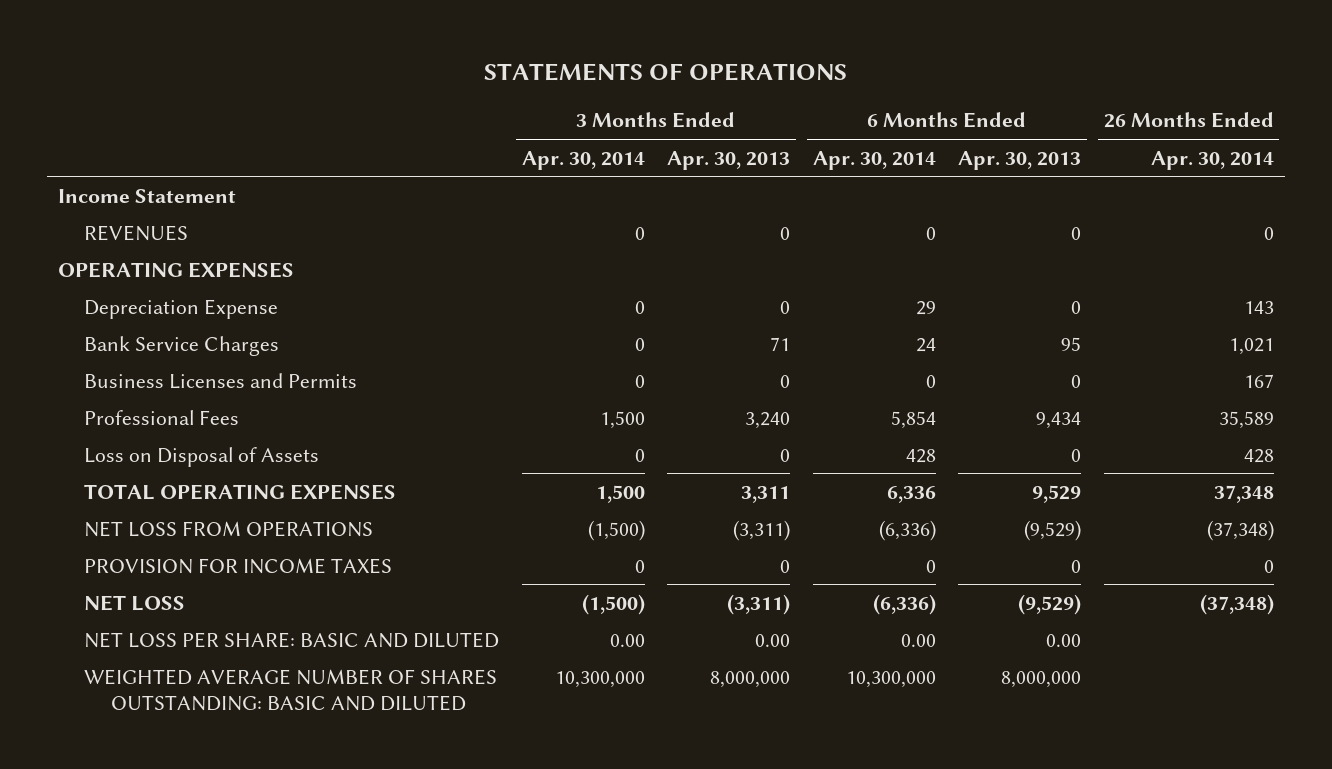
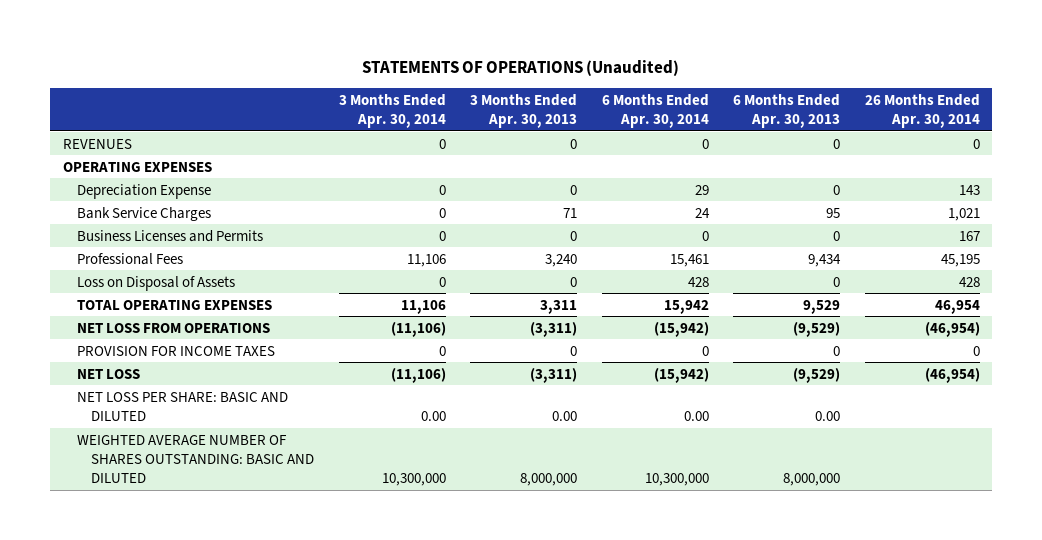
[483,63,847,82] STATEMENTS OF OPERATIONS -> [362,60,680,77] STATEMENTS OF OPERATIONS (Unaudited)
[58,188,237,203] Income Statement -> none
[599,410,645,429] 1,500 -> [406,253,446,267] 11,106
[890,410,936,429] 5,854 -> [669,253,709,267] 15,461
[1218,410,1274,429] 35,589 -> [940,253,980,267] 45,195
[595,484,645,503] 1,500 -> [400,299,446,314] 11,106
[886,485,936,503] 6,336 -> [663,299,709,314] 15,942
[1213,484,1274,503] 37,348 -> [934,299,980,314] 46,954
[587,519,645,541] (1,500) -> [390,321,446,337] (11,106)
[878,519,936,541] (6,336) -> [653,321,709,337] (15,942)
[1206,519,1274,541] (37,348) -> [924,321,980,337] (46,954)
[581,593,645,615] (1,500) -> [390,367,446,383] (11,106)
[872,593,936,615] (6,336) -> [653,367,709,383] (15,942)
[1199,593,1274,615] (37,348) -> [924,367,980,383] (46,954)

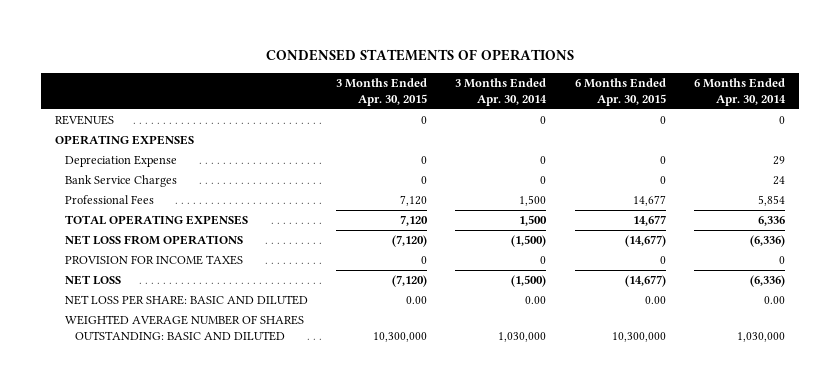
[362,60,680,77] STATEMENTS OF OPERATIONS (Unaudited) -> [265,49,574,62] CONDENSED STATEMENTS OF OPERATIONS
[470,93,578,129] 3 Months Ended Apr. 30, 2013 -> none
[733,93,841,129] 6 Months Ended Apr. 30, 2013 -> none
[864,93,980,129] 26 Months Ended Apr. 30, 2014 -> none
none -> [336,77,428,106] 3 Months Ended Apr. 30, 2015
none -> [574,77,666,106] 6 Months Ended Apr. 30, 2015
[76,229,263,242] Business Licenses and Permits -> none
[76,275,235,291] Loss on Disposal of Assets -> none
[406,253,446,267] 11,106 -> [519,194,547,206] 1,500
[669,253,709,267] 15,461 -> [757,194,785,206] 5,854
[400,299,446,314] 11,106 -> [519,214,548,226] 1,500
[663,299,709,314] 15,942 -> [757,215,785,226] 6,336
[390,321,446,337] (11,106) -> [511,234,547,247] (1,500)
[653,321,709,337] (15,942) -> [749,234,785,247] (6,336)
[390,367,446,383] (11,106) -> [511,274,547,287] (1,500)
[653,367,709,383] (15,942) -> [749,274,785,287] (6,336)
[381,473,446,487] 10,300,000 -> [498,331,547,342] 1,030,000
[644,473,709,487] 10,300,000 -> [736,331,785,342] 1,030,000

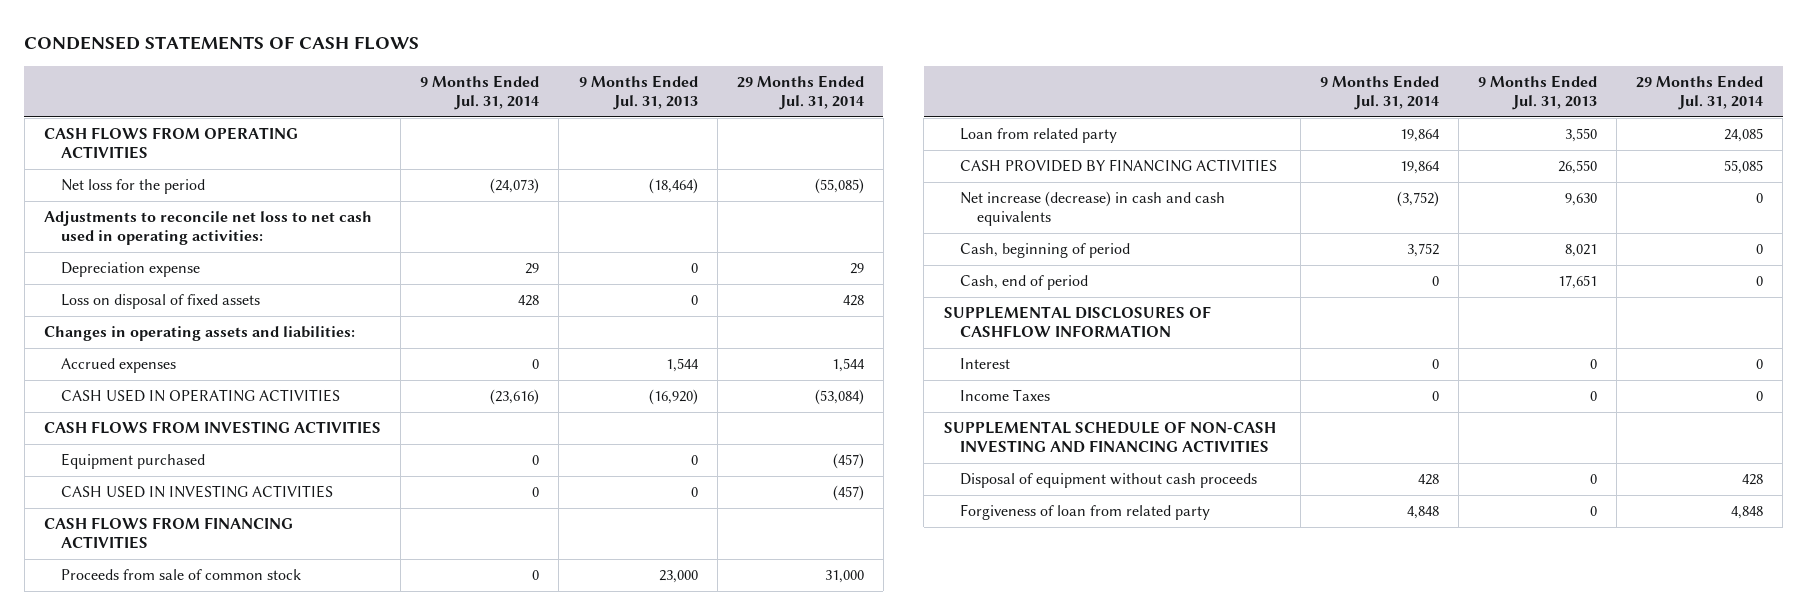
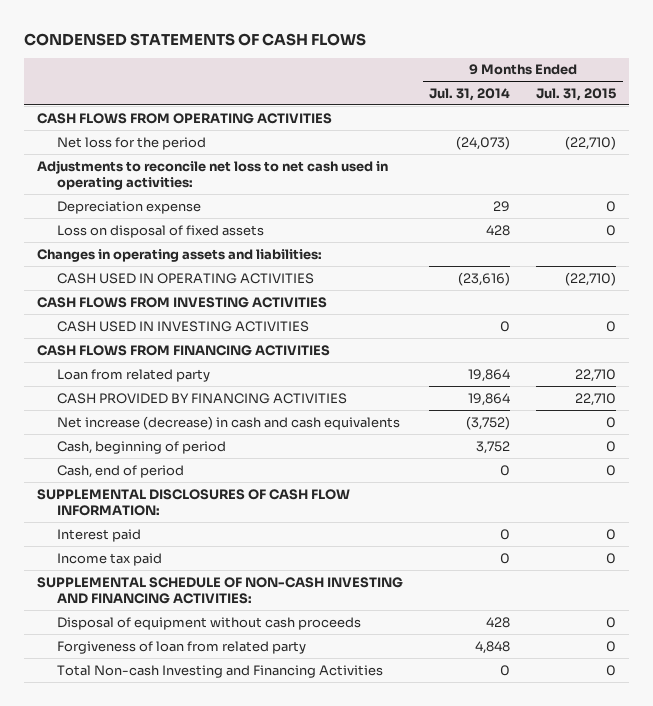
[578,74,698,111] 9 Months Ended Jul. 31, 2013 -> none
[736,74,864,111] 29 Months Ended Jul. 31, 2014 -> none
none -> [536,87,617,101] Jul. 31, 2015
[60,358,176,374] Accrued expenses -> none
[60,453,205,470] Equipment purchased -> none
[60,569,301,581] Proceeds from sale of common stock -> none
[943,306,1211,339] SUPPLEMENTAL DISCLOSURES OF CASHFLOW INFORMATION -> [37,488,351,516] SUPPLEMENTAL DISCLOSURES OF CASH FLOW INFORMATION:
[960,358,1011,370] Interest -> [56,528,141,542] Interest paid
[960,389,1051,402] Income Taxes -> [56,552,162,566] Income tax paid
[943,421,1276,454] SUPPLEMENTAL SCHEDULE OF NON-CASH INVESTING AND FINANCING ACTIVITIES -> [37,576,404,604] SUPPLEMENTAL SCHEDULE OF NON-CASH INVESTING AND FINANCING ACTIVITIES:
none -> [56,664,383,678] Total Non-cash Investing and Financing Activities

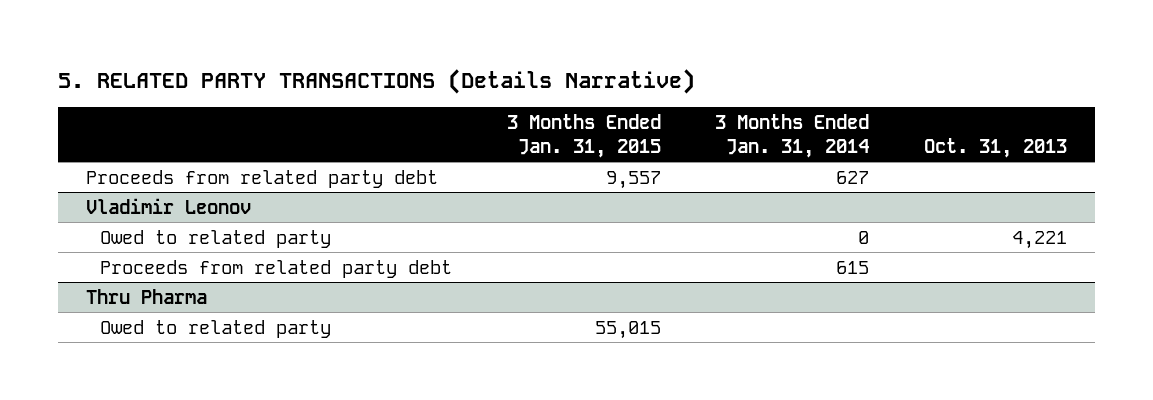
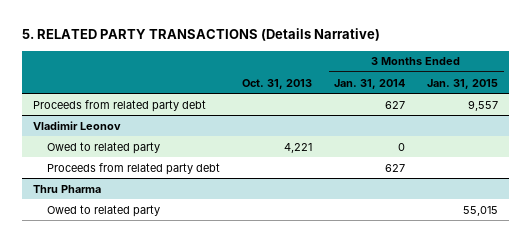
[836,260,870,274] 615 -> [385,163,406,172] 627

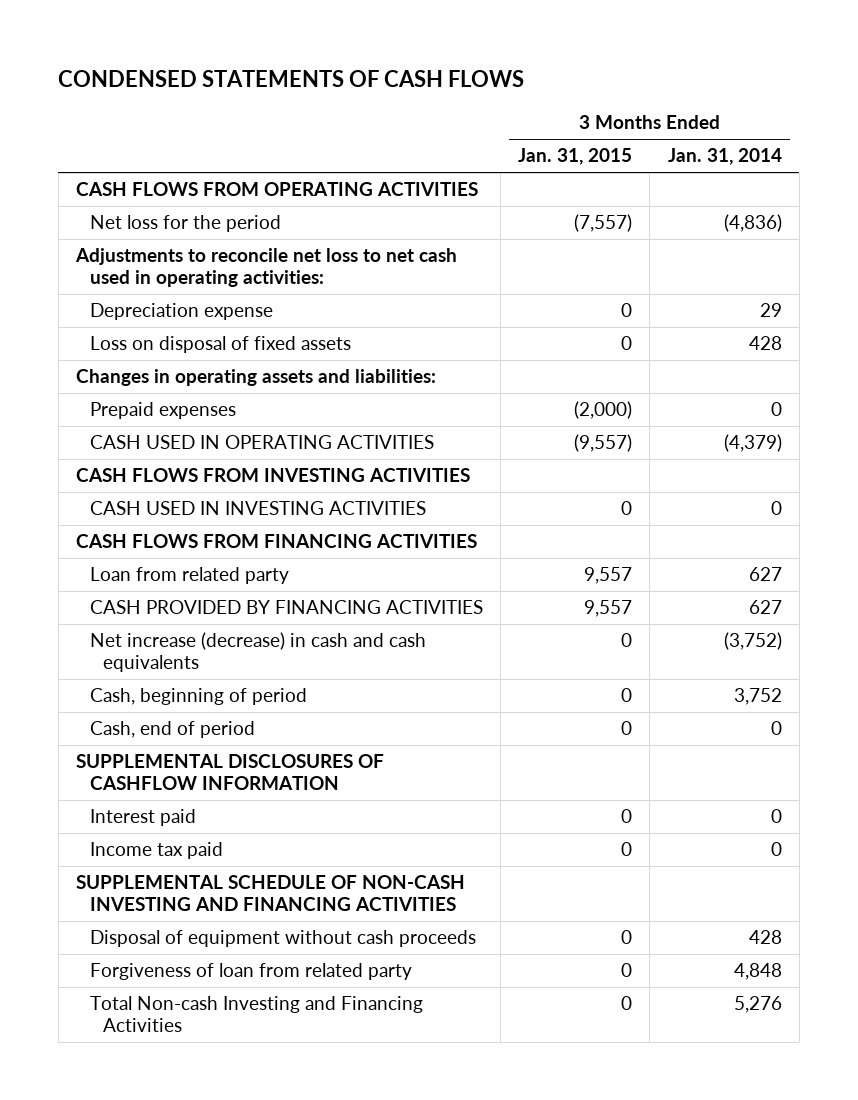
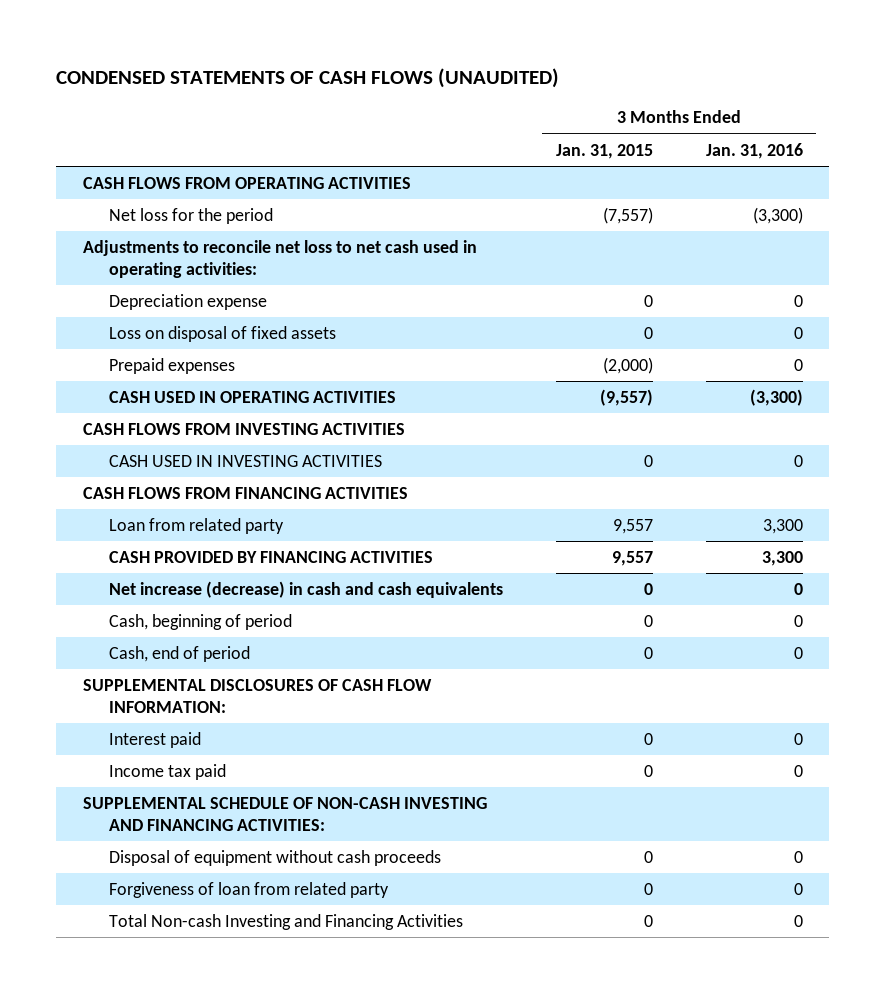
[58,70,525,88] CONDENSED STATEMENTS OF CASH FLOWS -> [56,67,560,88] CONDENSED STATEMENTS OF CASH FLOWS (UNAUDITED)
[667,148,782,166] Jan. 31, 2014 -> none
none -> [705,142,803,159] Jan. 31, 2016
[76,369,437,387] Changes in operating assets and liabilities: -> none
[76,754,385,791] SUPPLEMENTAL DISCLOSURES OF CASHFLOW INFORMATION -> [82,678,432,713] SUPPLEMENTAL DISCLOSURES OF CASH FLOW INFORMATION:
[76,875,466,912] SUPPLEMENTAL SCHEDULE OF NON-CASH INVESTING AND FINANCING ACTIVITIES -> [82,796,487,831] SUPPLEMENTAL SCHEDULE OF NON-CASH INVESTING AND FINANCING ACTIVITIES:

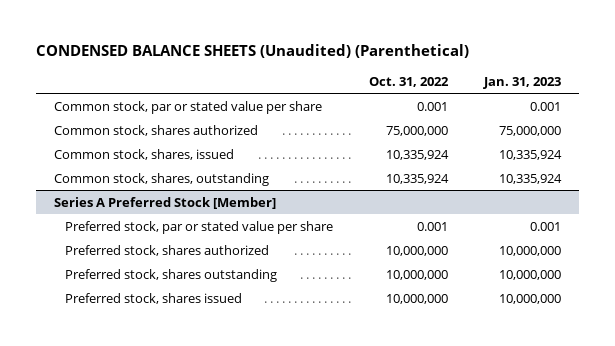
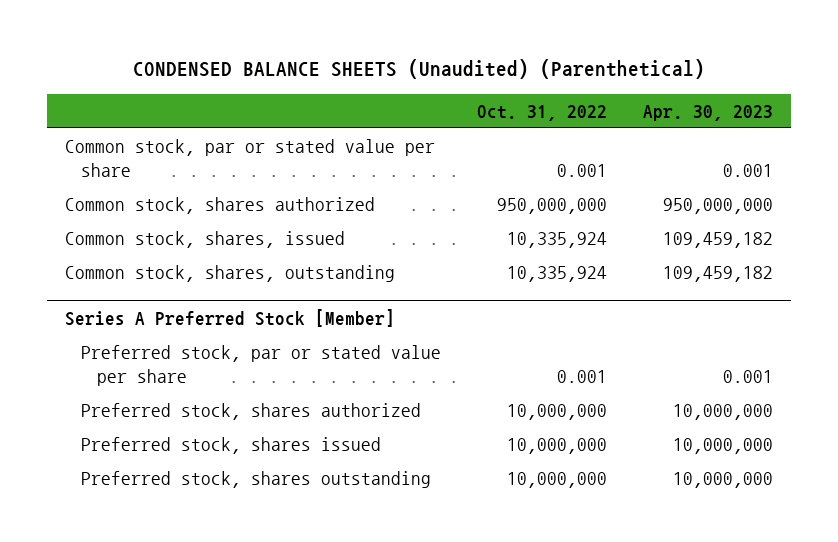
[482,76,561,89] Jan. 31, 2023 -> none
none -> [642,104,773,121] Apr. 30, 2023
[385,125,448,136] 75,000,000 -> [497,197,608,214] 950,000,000
[64,268,277,282] Preferred stock, shares outstanding -> [81,470,432,488] Preferred stock, shares outstanding

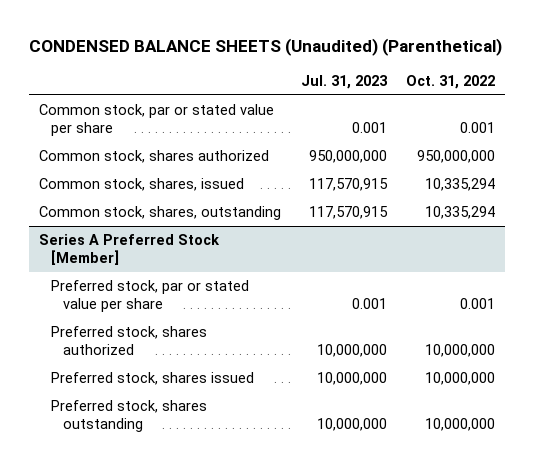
[642,104,773,121] Apr. 30, 2023 -> none
none -> [300,74,388,89] Jul. 31, 2023
[507,231,608,248] 10,335,924 -> [425,178,496,192] 10,335,294
[507,265,608,282] 10,335,924 -> [425,206,496,220] 10,335,294

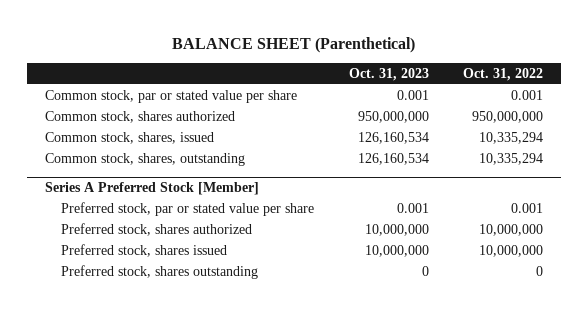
[29,38,503,57] CONDENSED BALANCE SHEETS (Unaudited) (Parenthetical) -> [172,37,416,54] BALANCE SHEET (Parenthetical)
[300,74,388,89] Jul. 31, 2023 -> none
none -> [348,68,429,82] Oct. 31, 2023
[425,417,496,431] 10,000,000 -> [536,265,544,276] 0

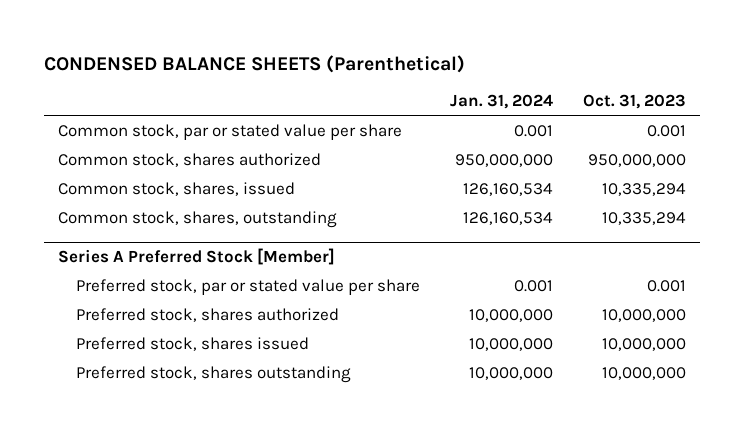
[172,37,416,54] BALANCE SHEET (Parenthetical) -> [43,54,465,73] CONDENSED BALANCE SHEETS (Parenthetical)
[463,68,544,82] Oct. 31, 2022 -> none
none -> [449,94,553,110] Jan. 31, 2024
[357,131,429,144] 126,160,534 -> [601,182,686,196] 10,335,294
[357,152,429,165] 126,160,534 -> [601,211,686,225] 10,335,294
[421,265,429,276] 0 -> [601,366,686,380] 10,000,000

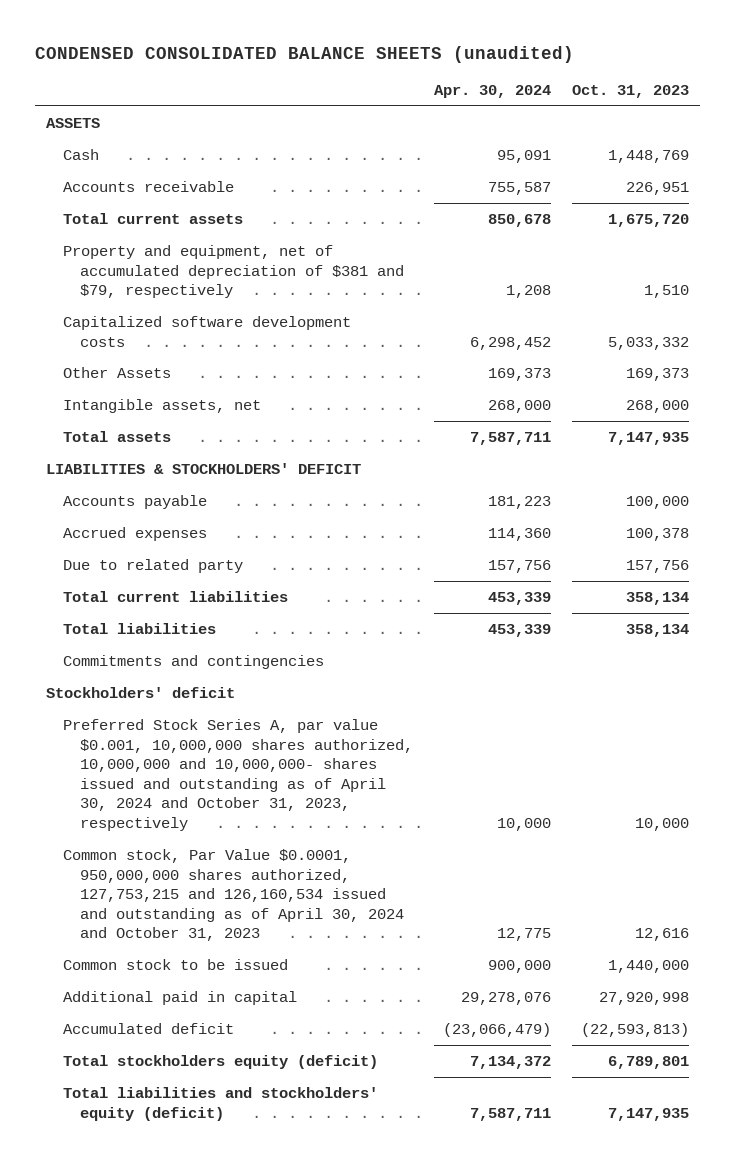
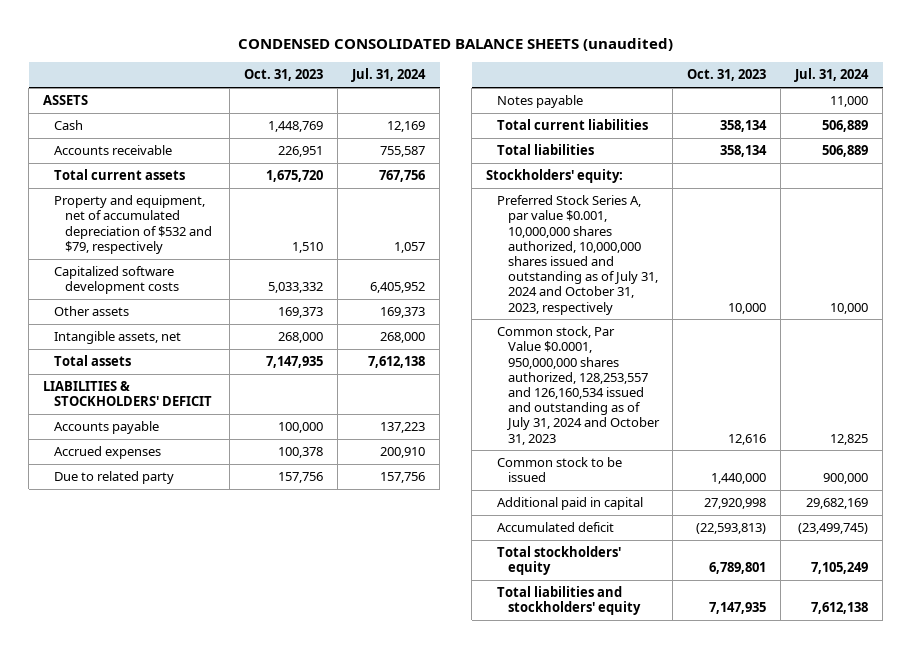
[434,84,552,98] Apr. 30, 2024 -> none
none -> [351,68,427,83] Jul. 31, 2024
[62,244,404,299] Property and equipment, net of accumulated depreciation of $381 and $79, respectively -> [53,195,212,254] Property and equipment, net of accumulated depreciation of $532 and $79, respectively
[62,366,171,378] Other Assets -> [53,306,129,317] Other assets
none -> [496,95,583,109] Notes payable
[62,654,324,669] Commitments and contingencies -> none
[45,686,235,698] Stockholders' deficit -> [486,169,624,184] Stockholders' equity:
[62,718,413,831] Preferred Stock Series A, par value $0.001, 10,000,000 shares authorized, 10,000,000 and 10,000,000- shares issued and outstanding as of April 30, 2024 and October 31, 2023, respectively -> [496,195,658,315] Preferred Stock Series A, par value $0.001, 10,000,000 shares authorized, 10,000,000 shares issued and outstanding as of July 31, 2024 and October 31, 2023, respectively
[62,848,404,942] Common stock, Par Value $0.0001, 950,000,000 shares authorized, 127,753,215 and 126,160,534 issued and outstanding as of April 30, 2024 and October 31, 2023 -> [496,326,660,445] Common stock, Par Value $0.0001, 950,000,000 shares authorized, 128,253,557 and 126,160,534 issued and outstanding as of July 31, 2024 and October 31, 2023
[62,1054,378,1069] Total stockholders equity (deficit) -> [496,546,621,576] Total stockholders' equity
[62,1086,378,1121] Total liabilities and stockholders' equity (deficit) -> [496,586,641,616] Total liabilities and stockholders' equity

